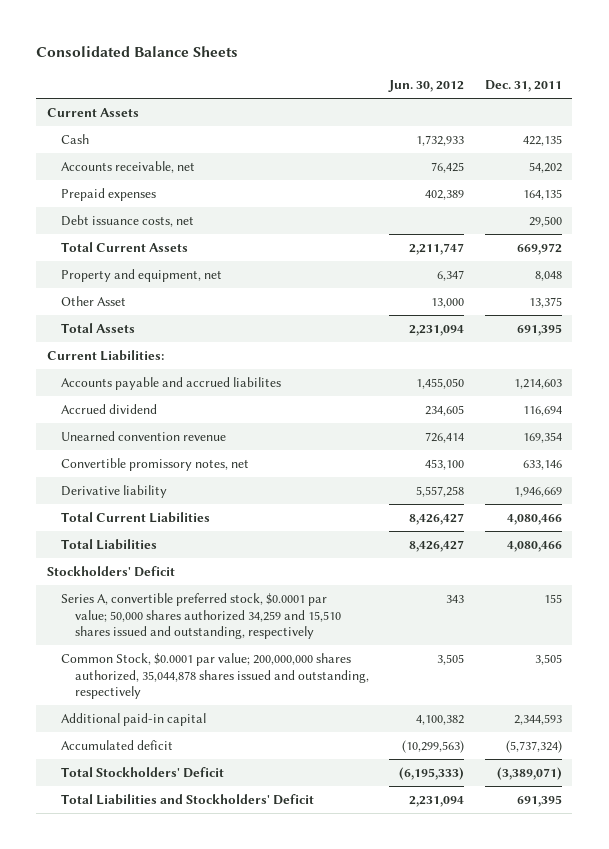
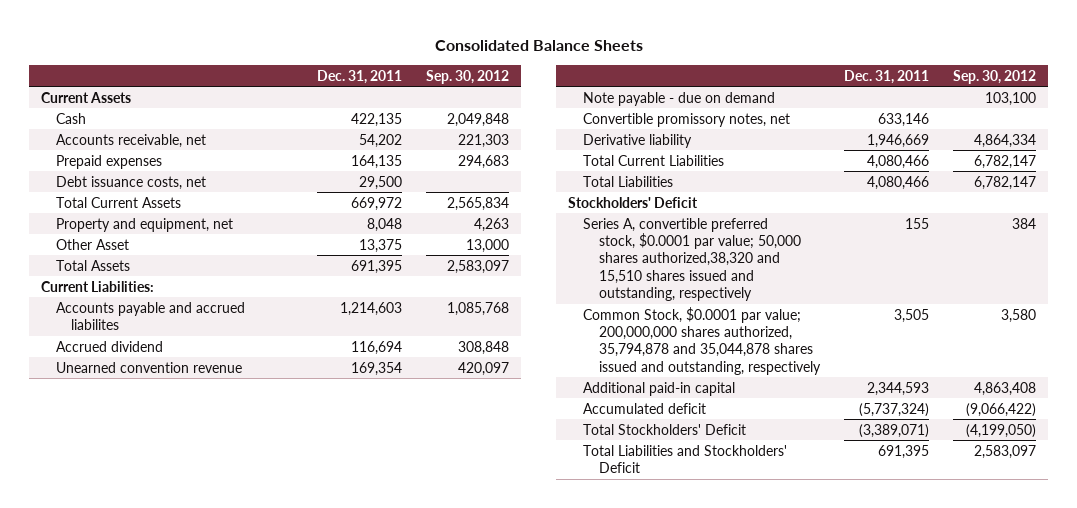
[388,79,465,92] Jun. 30, 2012 -> none
none -> [425,69,509,84] Sep. 30, 2012
none -> [583,91,776,106] Note payable - due on demand
[60,593,341,640] Series A, convertible preferred stock, $0.0001 par value; 50,000 shares authorized 34,259 and 15,510 shares issued and outstanding, respectively -> [583,217,801,301] Series A, convertible preferred stock, $0.0001 par value; 50,000 shares authorized,38,320 and 15,510 shares issued and outstanding, respectively
[60,653,369,700] Common Stock, $0.0001 par value; 200,000,000 shares authorized, 35,044,878 shares issued and outstanding, respectively -> [583,306,821,375] Common Stock, $0.0001 par value; 200,000,000 shares authorized, 35,794,878 and 35,044,878 shares issued and outstanding, respectively

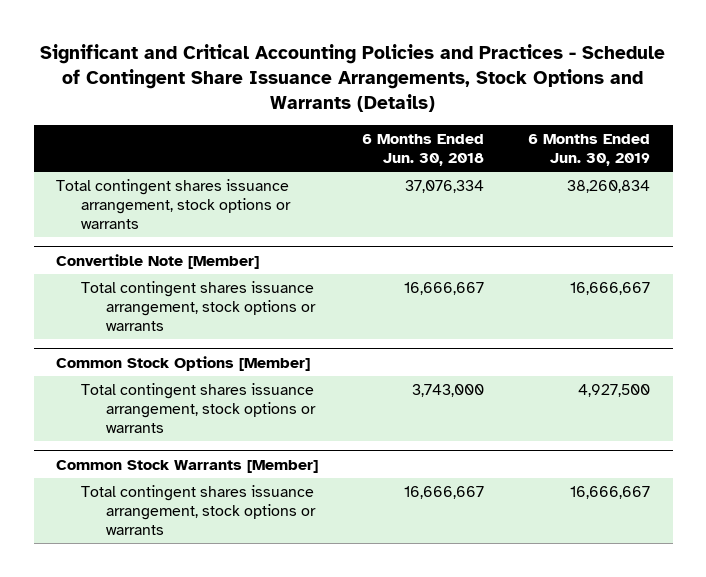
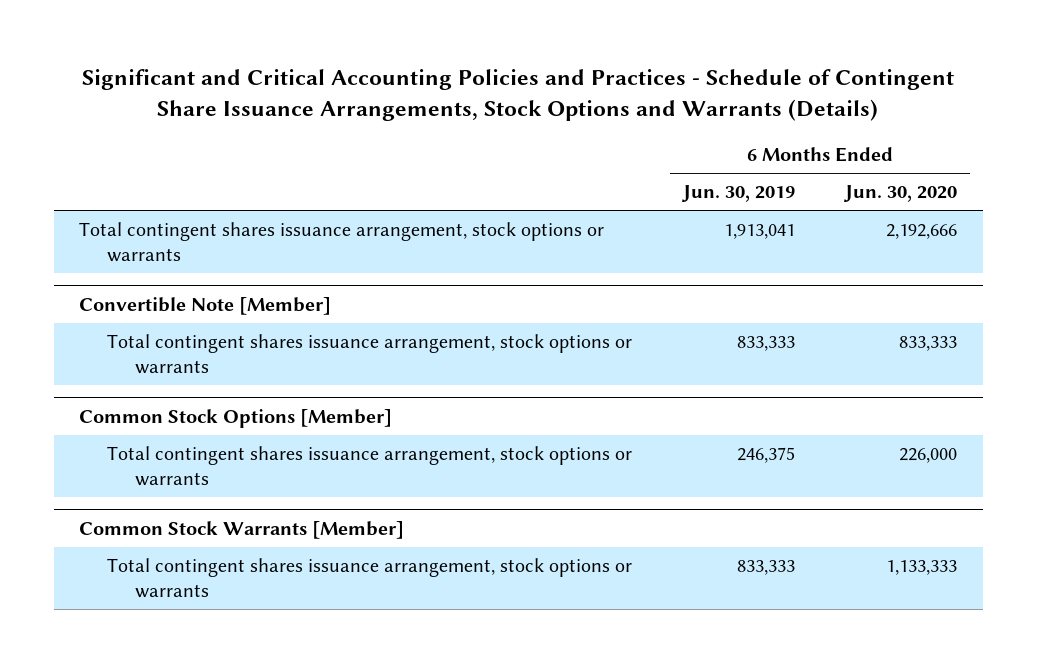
[362,134,485,167] 6 Months Ended Jun. 30, 2018 -> none
none -> [843,185,958,203] Jun. 30, 2020
[567,180,651,194] 38,260,834 -> [723,224,795,240] 1,913,041
[570,282,651,296] 16,666,667 -> [736,336,795,352] 833,333
[578,384,651,398] 4,927,500 -> [736,447,795,464] 246,375
[570,486,651,500] 16,666,667 -> [736,560,795,576] 833,333

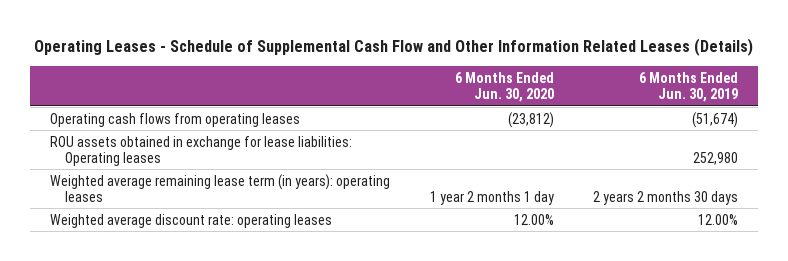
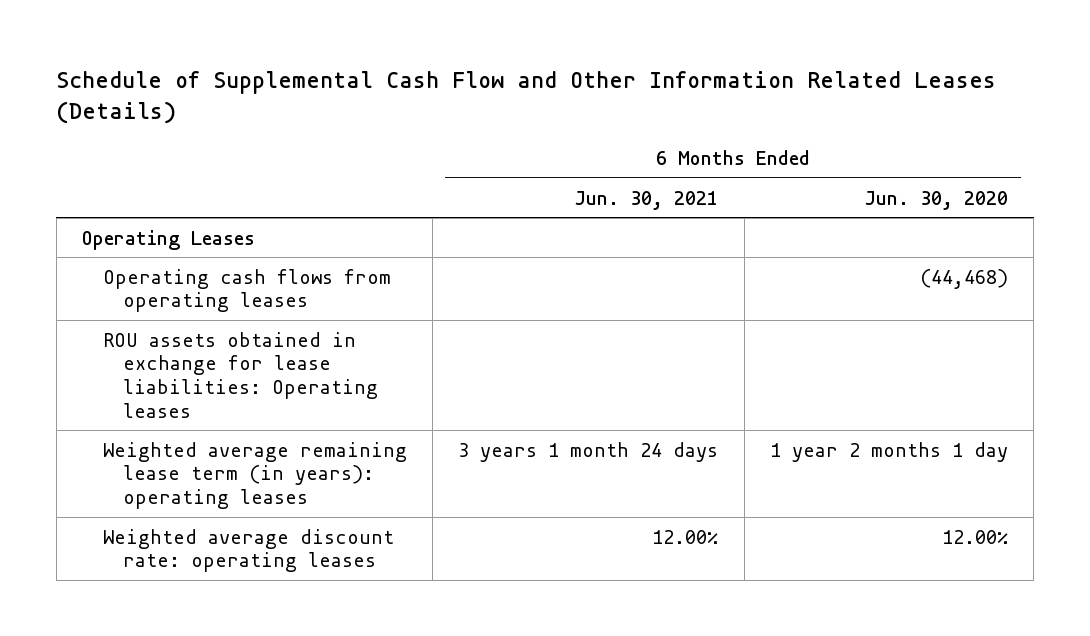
[34,38,754,57] Operating Leases - Schedule of Supplemental Cash Flow and Other Information Related Leases (Details) -> [56,70,997,124] Schedule of Supplemental Cash Flow and Other Information Related Leases (Details)
[639,71,739,103] 6 Months Ended Jun. 30, 2019 -> none
none -> [574,190,719,210] Jun. 30, 2021
none -> [82,229,256,250] Operating Leases
[507,111,554,128] (23,812) -> [919,268,1008,289] (44,468)

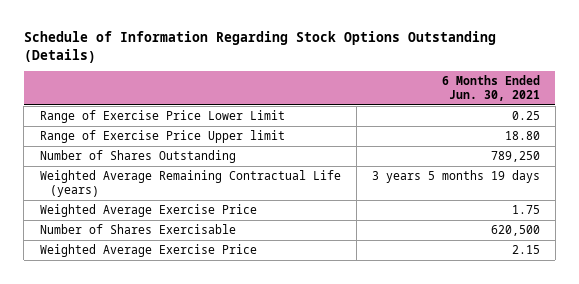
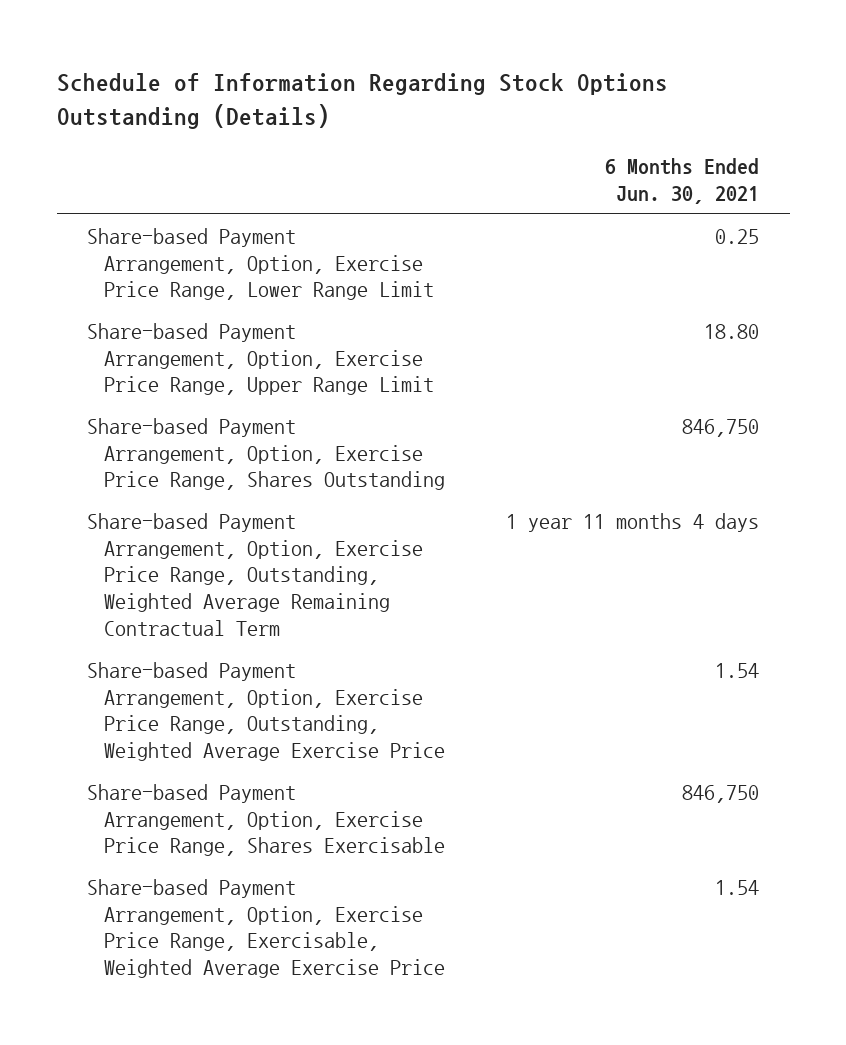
[39,149,236,163] Number of Shares Outstanding -> none
[39,223,236,234] Number of Shares Exercisable -> none
[39,109,285,123] Range of Exercise Price Lower Limit -> [87,227,434,301] Share-based Payment Arrangement, Option, Exercise Price Range, Lower Range Limit
[39,129,285,143] Range of Exercise Price Upper limit -> [87,322,434,396] Share-based Payment Arrangement, Option, Exercise Price Range, Upper Range Limit
none -> [87,417,445,491] Share-based Payment Arrangement, Option, Exercise Price Range, Shares Outstanding
[39,169,341,197] Weighted Average Remaining Contractual Life (years) -> [87,512,423,636] Share-based Payment Arrangement, Option, Exercise Price Range, Outstanding, Weighted Average Remaining Contractual Term
[371,169,540,183] 3 years 5 months 19 days -> [506,512,760,532] 1 year 11 months 4 days
[39,203,257,217] Weighted Average Exercise Price -> [87,661,445,761] Share-based Payment Arrangement, Option, Exercise Price Range, Outstanding, Weighted Average Exercise Price
[511,204,540,214] 1.75 -> [715,662,760,678] 1.54
none -> [87,783,445,857] Share-based Payment Arrangement, Option, Exercise Price Range, Shares Exercisable
[39,243,257,257] Weighted Average Exercise Price -> [87,878,445,978] Share-based Payment Arrangement, Option, Exercise Price Range, Exercisable, Weighted Average Exercise Price
[511,244,540,254] 2.15 -> [715,879,760,895] 1.54

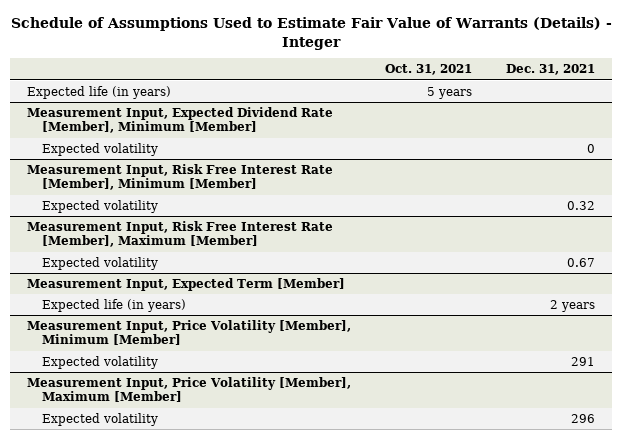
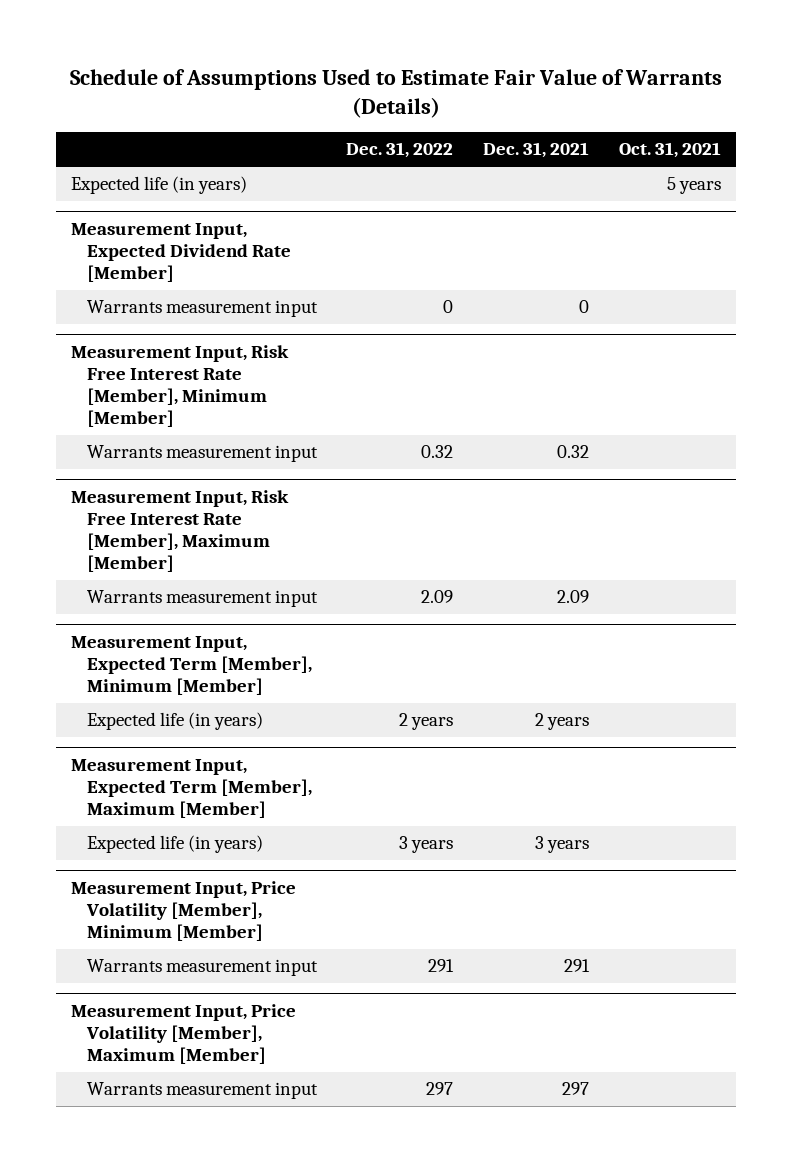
[11,17,613,50] Schedule of Assumptions Used to Estimate Fair Value of Warrants (Details) - Integer -> [70,68,723,118] Schedule of Assumptions Used to Estimate Fair Value of Warrants (Details)
none -> [346,142,454,159] Dec. 31, 2022
[27,106,334,134] Measurement Input, Expected Dividend Rate [Member], Minimum [Member] -> [71,223,291,282] Measurement Input, Expected Dividend Rate [Member]
[42,142,159,156] Expected volatility -> [86,300,318,318] Warrants measurement input
[42,199,159,213] Expected volatility -> [86,445,318,463] Warrants measurement input
[42,256,159,270] Expected volatility -> none
none -> [86,590,318,608] Warrants measurement input
[27,277,346,291] Measurement Input, Expected Term [Member] -> [71,636,312,695] Measurement Input, Expected Term [Member], Minimum [Member]
none -> [71,759,312,818] Measurement Input, Expected Term [Member], Maximum [Member]
none -> [86,835,263,854] Expected life (in years)
[42,355,159,369] Expected volatility -> [86,959,318,977] Warrants measurement input
[42,412,159,426] Expected volatility -> none
none -> [86,1082,318,1100] Warrants measurement input

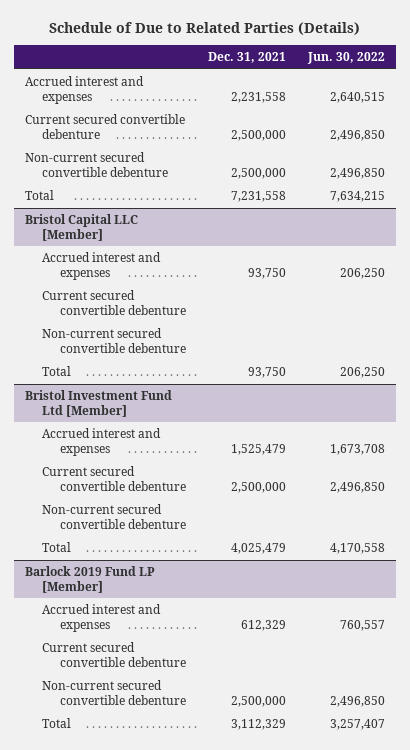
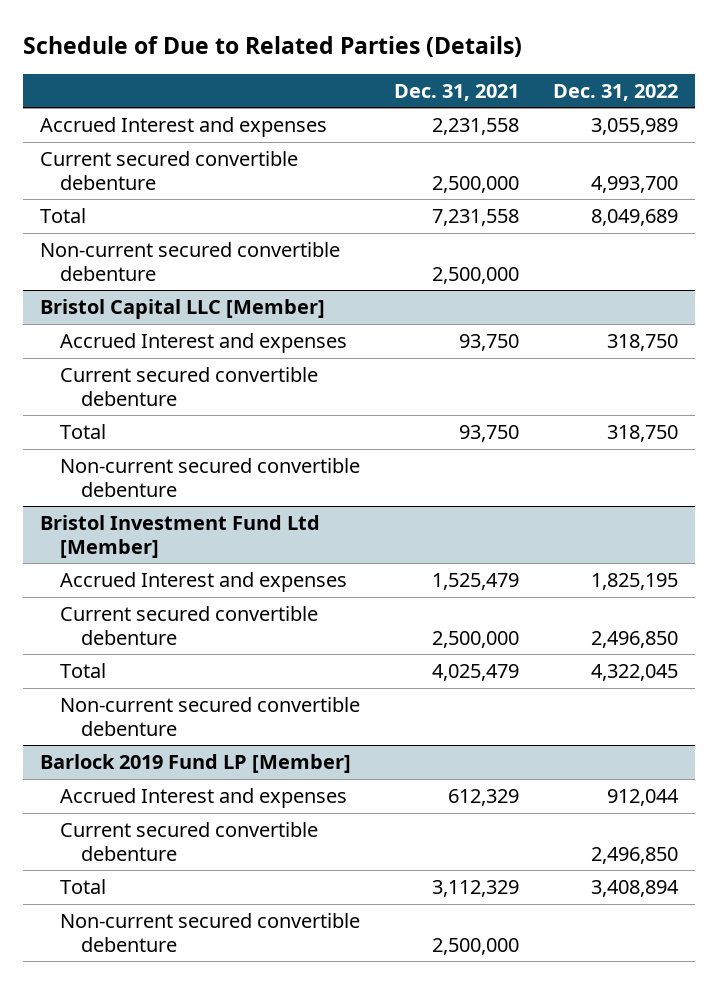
[306,52,385,65] Jun. 30, 2022 -> none
none -> [553,83,679,101] Dec. 31, 2022
[24,76,144,104] Accrued interest and expenses -> [39,117,327,138] Accrued Interest and expenses
[24,152,169,177] Non-current secured convertible debenture -> [39,242,340,281] Non-current secured convertible debenture
[42,252,162,280] Accrued interest and expenses -> [60,333,348,354] Accrued Interest and expenses
[42,328,186,353] Non-current secured convertible debenture -> [60,458,361,497] Non-current secured convertible debenture
[42,428,162,456] Accrued interest and expenses -> [60,572,348,593] Accrued Interest and expenses
[42,504,186,529] Non-current secured convertible debenture -> [60,697,361,736] Non-current secured convertible debenture
[42,604,162,632] Accrued interest and expenses -> [60,788,348,809] Accrued Interest and expenses
[42,680,186,705] Non-current secured convertible debenture -> [60,913,361,952] Non-current secured convertible debenture

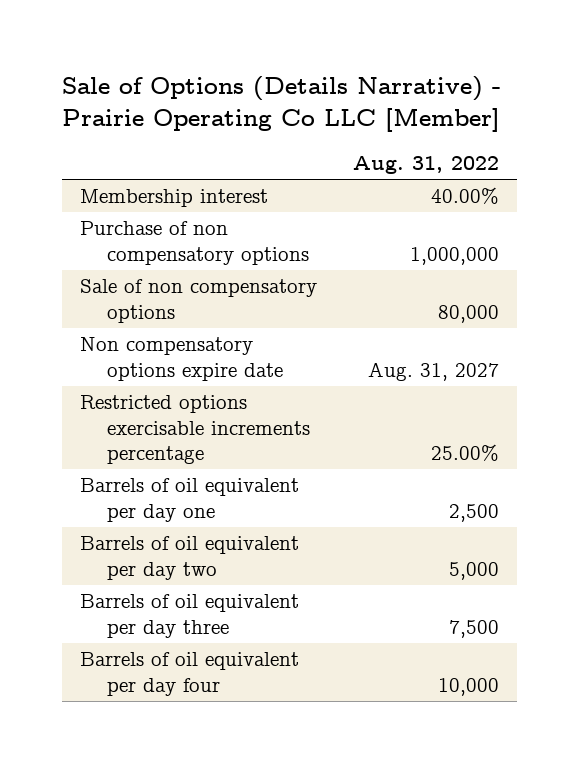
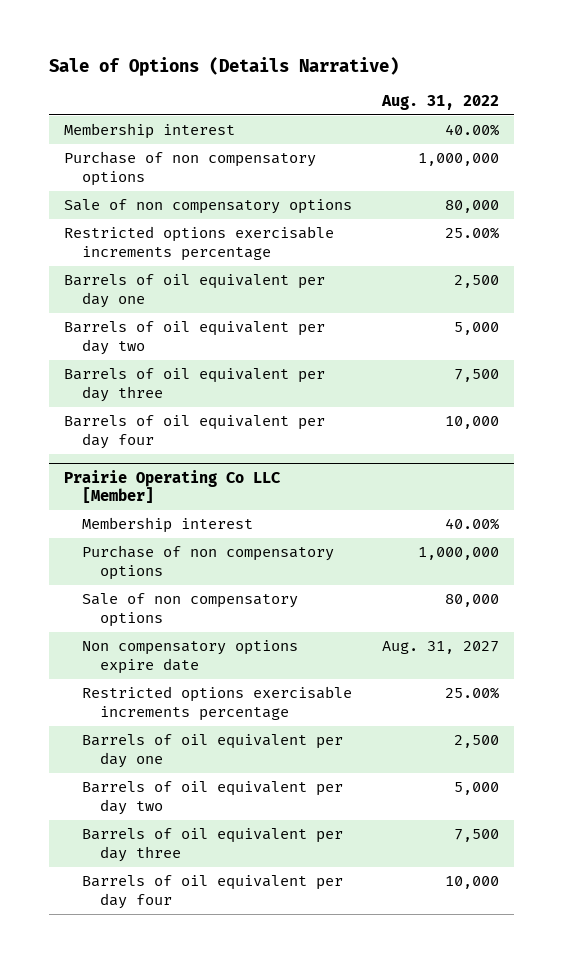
[62,76,502,132] Sale of Options (Details Narrative) - Prairie Operating Co LLC [Member] -> [48,56,399,76] Sale of Options (Details Narrative)
none -> [63,226,334,261] Restricted options exercisable increments percentage
none -> [63,274,325,308] Barrels of oil equivalent per day one
none -> [63,321,325,355] Barrels of oil equivalent per day two
none -> [63,368,325,402] Barrels of oil equivalent per day three
none -> [63,415,325,449] Barrels of oil equivalent per day four
none -> [63,469,281,504] Prairie Operating Co LLC [Member]
none -> [82,517,254,534] Membership interest
none -> [82,545,335,580] Purchase of non compensatory options
none -> [82,593,299,627] Sale of non compensatory options

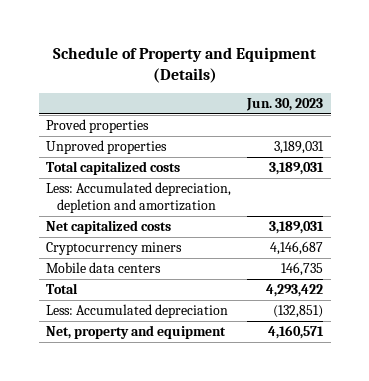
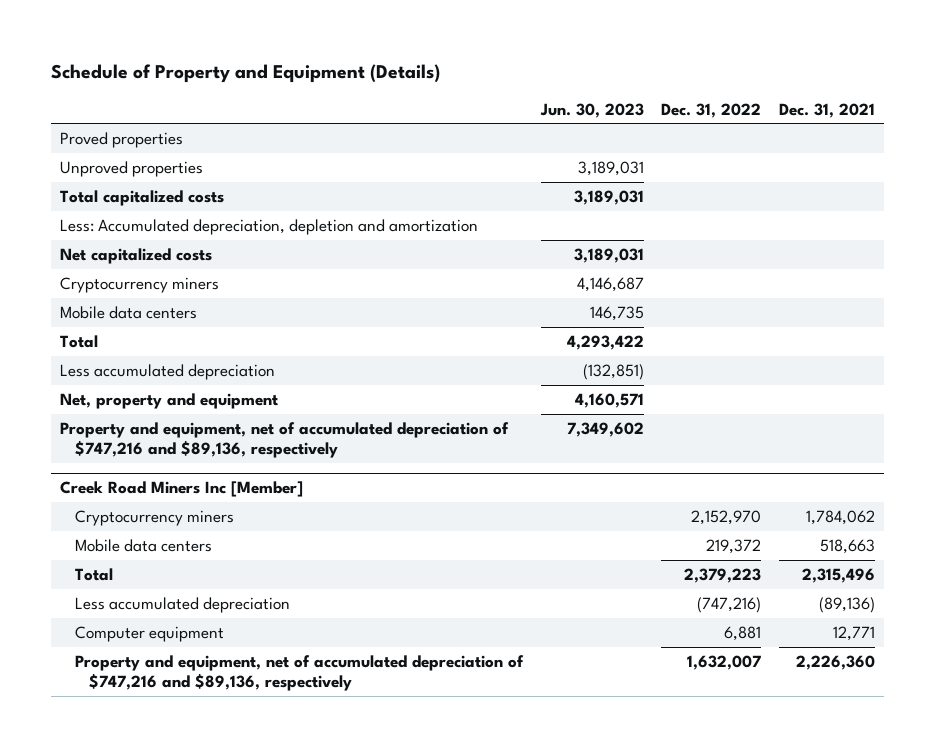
none -> [661,102,762,118] Dec. 31, 2022
none -> [779,102,876,118] Dec. 31, 2021
[46,303,229,318] Less: Accumulated depreciation -> [60,364,276,381] Less accumulated depreciation
none -> [60,422,510,459] Property and equipment, net of accumulated depreciation of $747,216 and $89,136, respectively
none -> [60,481,304,498] Creek Road Miners Inc [Member]
none -> [74,510,234,527] Cryptocurrency miners
none -> [74,539,212,553] Mobile data centers
none -> [74,568,113,582] Total
none -> [74,597,290,614] Less accumulated depreciation
none -> [74,626,224,643] Computer equipment
none -> [74,655,524,692] Property and equipment, net of accumulated depreciation of $747,216 and $89,136, respectively

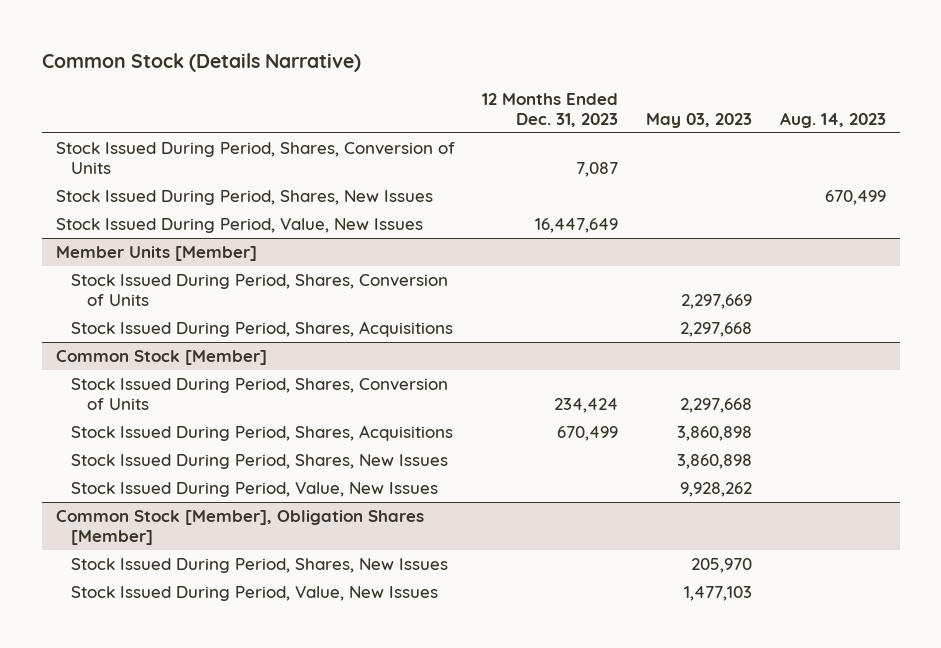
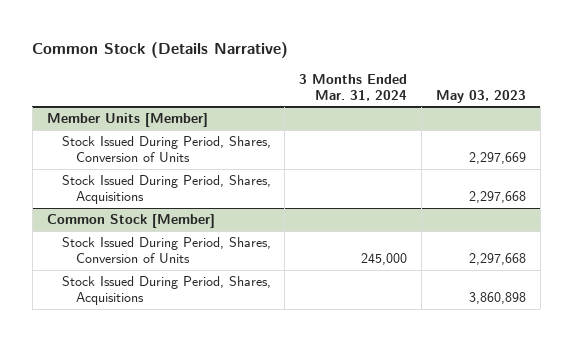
[482,92,619,127] 12 Months Ended Dec. 31, 2023 -> none
[779,111,886,128] Aug. 14, 2023 -> none
none -> [299,73,408,101] 3 Months Ended Mar. 31, 2024
[55,141,455,174] Stock Issued During Period, Shares, Conversion of Units -> none
[55,189,433,205] Stock Issued During Period, Shares, New Issues -> none
[55,217,423,233] Stock Issued During Period, Value, New Issues -> none
[71,453,449,469] Stock Issued During Period, Shares, New Issues -> none
[71,481,439,497] Stock Issued During Period, Value, New Issues -> none
[55,509,424,545] Common Stock [Member], Obligation Shares [Member] -> none
[71,557,449,573] Stock Issued During Period, Shares, New Issues -> none
[71,585,439,601] Stock Issued During Period, Value, New Issues -> none

